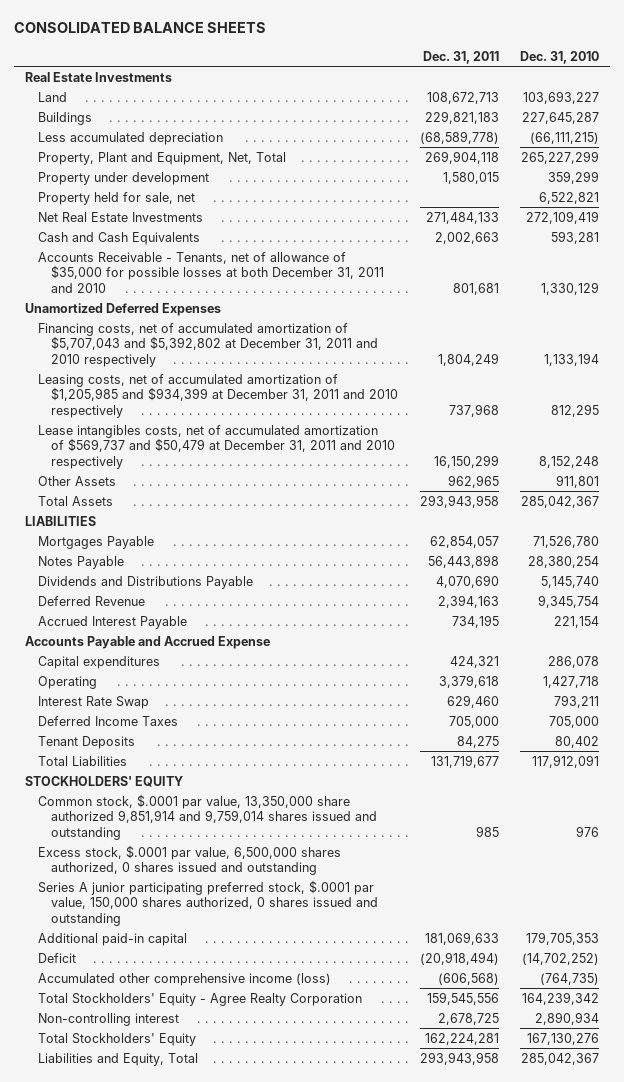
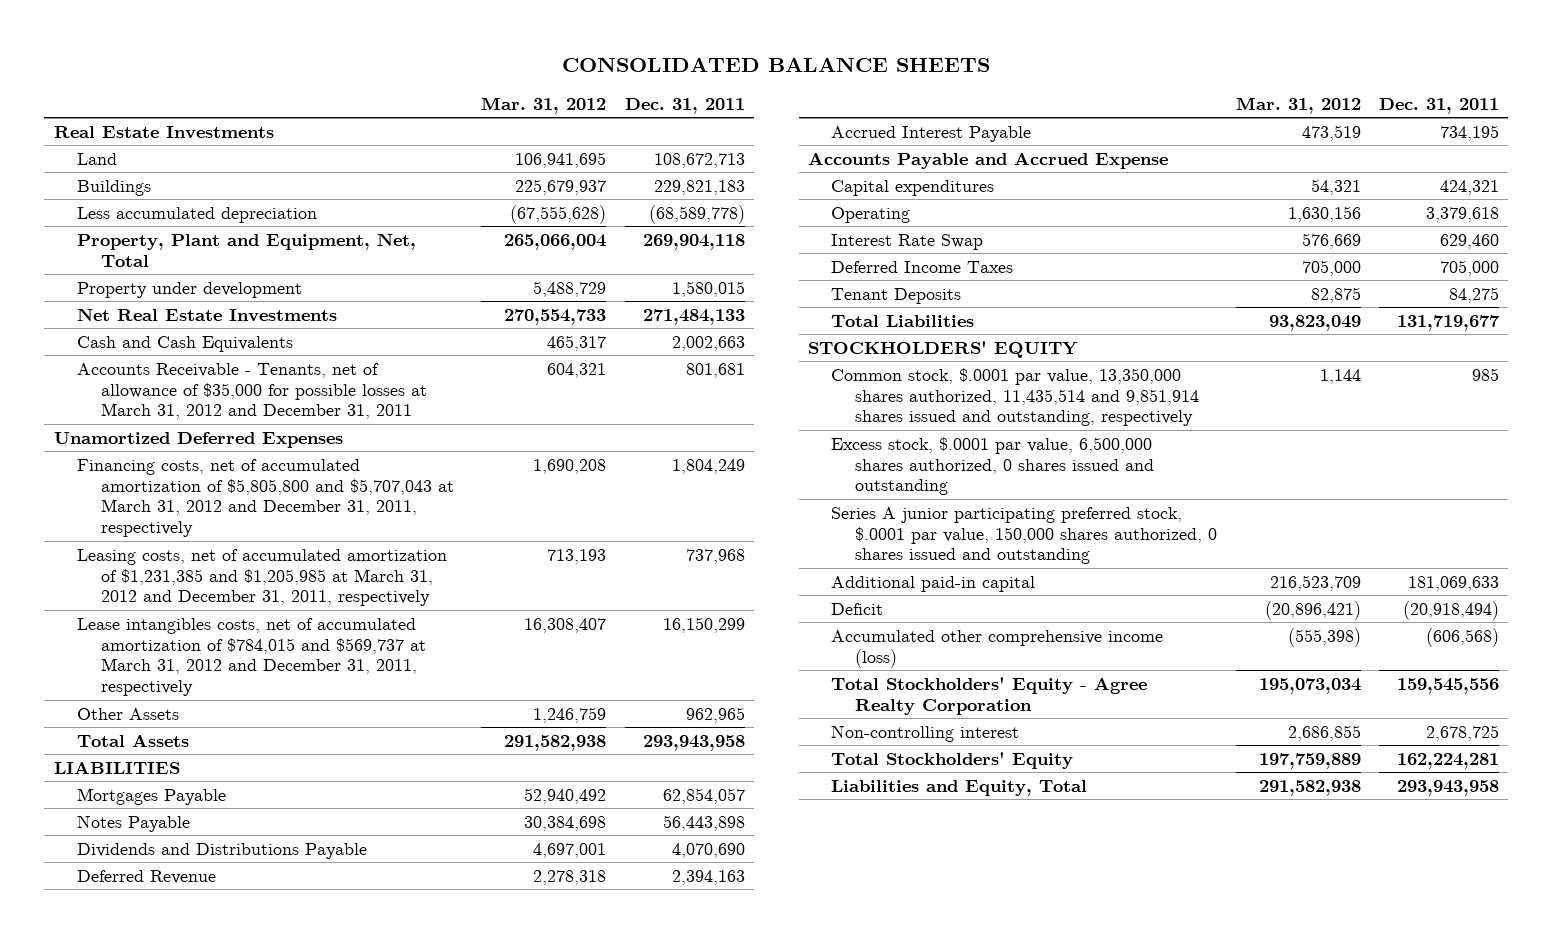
[520,50,600,64] Dec. 31, 2010 -> none
none -> [481,96,607,114] Mar. 31, 2012
[37,191,195,205] Property held for sale, net -> none
[37,251,385,293] Accounts Receivable - Tenants, net of allowance of $35,000 for possible losses at both December 31, 2011 and 2010 -> [77,362,428,420] Accounts Receivable - Tenants, net of allowance of $35,000 for possible losses at March 31, 2012 and December 31, 2011
[37,322,379,367] Financing costs, net of accumulated amortization of $5,707,043 and $5,392,802 at December 31, 2011 and 2010 respectively -> [77,458,455,538] Financing costs, net of accumulated amortization of $5,805,800 and $5,707,043 at March 31, 2012 and December 31, 2011, respectively
[37,373,399,418] Leasing costs, net of accumulated amortization of $1,205,985 and $934,399 at December 31, 2011 and 2010 respectively -> [77,548,448,607] Leasing costs, net of accumulated amortization of $1,231,385 and $1,205,985 at March 31, 2012 and December 31, 2011, respectively
[37,424,396,469] Lease intangibles costs, net of accumulated amortization of $569,737 and $50,479 at December 31, 2011 and 2010 respectively -> [77,617,427,697] Lease intangibles costs, net of accumulated amortization of $784,015 and $569,737 at March 31, 2012 and December 31, 2011, respectively
[37,793,378,840] Common stock, $.0001 par value, 13,350,000 share authorized 9,851,914 and 9,759,014 shares issued and outstanding -> [831,367,1200,427] Common stock, $.0001 par value, 13,350,000 shares authorized, 11,435,514 and 9,851,914 shares issued and outstanding, respectively

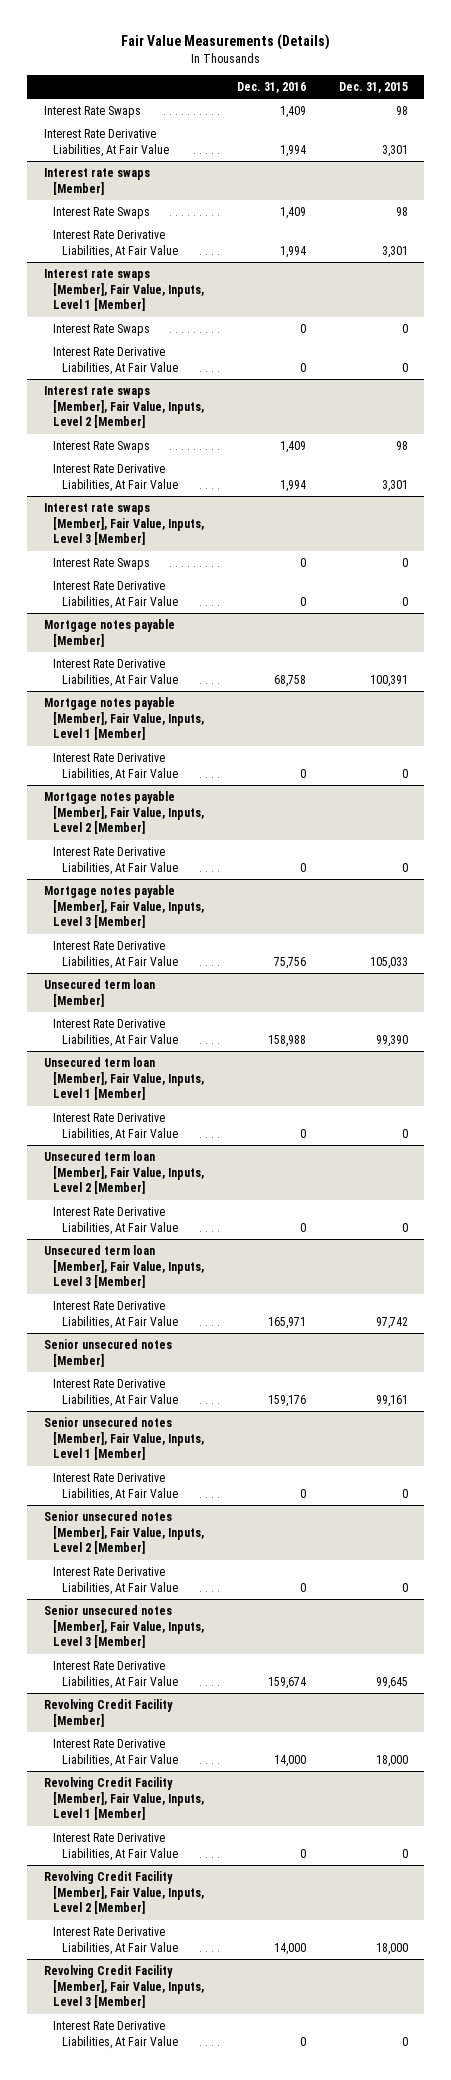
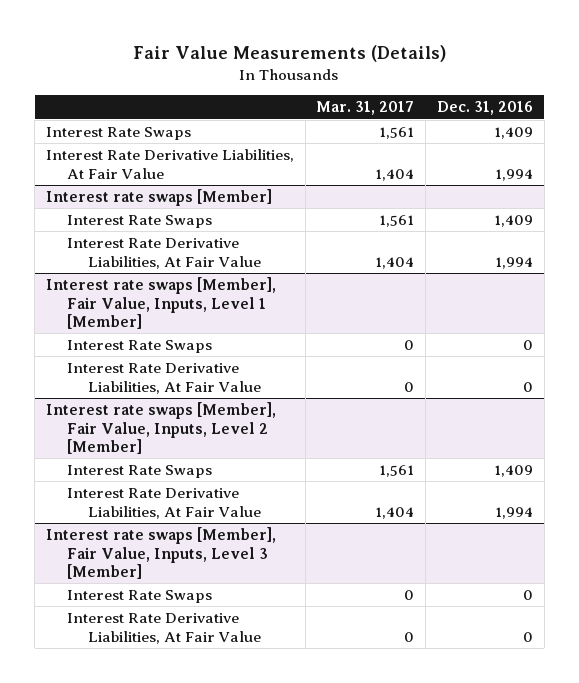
[338,82,408,94] Dec. 31, 2015 -> none
none -> [316,101,415,116] Mar. 31, 2017
[43,618,175,647] Mortgage notes payable [Member] -> none
[52,658,178,687] Interest Rate Derivative Liabilities, At Fair Value -> none
[43,696,204,741] Mortgage notes payable [Member], Fair Value, Inputs, Level 1 [Member] -> none
[52,752,178,781] Interest Rate Derivative Liabilities, At Fair Value -> none
[43,790,204,835] Mortgage notes payable [Member], Fair Value, Inputs, Level 2 [Member] -> none
[52,846,178,875] Interest Rate Derivative Liabilities, At Fair Value -> none
[43,884,204,929] Mortgage notes payable [Member], Fair Value, Inputs, Level 3 [Member] -> none
[52,940,178,969] Interest Rate Derivative Liabilities, At Fair Value -> none
[43,978,155,1007] Unsecured term loan [Member] -> none
[52,1018,178,1047] Interest Rate Derivative Liabilities, At Fair Value -> none
[43,1056,204,1101] Unsecured term loan [Member], Fair Value, Inputs, Level 1 [Member] -> none
[52,1112,178,1141] Interest Rate Derivative Liabilities, At Fair Value -> none
[43,1150,204,1195] Unsecured term loan [Member], Fair Value, Inputs, Level 2 [Member] -> none
[52,1206,178,1235] Interest Rate Derivative Liabilities, At Fair Value -> none
[43,1244,204,1289] Unsecured term loan [Member], Fair Value, Inputs, Level 3 [Member] -> none
[52,1300,178,1329] Interest Rate Derivative Liabilities, At Fair Value -> none
[43,1338,172,1367] Senior unsecured notes [Member] -> none
[52,1378,178,1407] Interest Rate Derivative Liabilities, At Fair Value -> none
[43,1416,204,1461] Senior unsecured notes [Member], Fair Value, Inputs, Level 1 [Member] -> none
[52,1472,178,1501] Interest Rate Derivative Liabilities, At Fair Value -> none
[43,1510,204,1555] Senior unsecured notes [Member], Fair Value, Inputs, Level 2 [Member] -> none
[52,1566,178,1595] Interest Rate Derivative Liabilities, At Fair Value -> none
[43,1604,204,1649] Senior unsecured notes [Member], Fair Value, Inputs, Level 3 [Member] -> none
[52,1660,178,1689] Interest Rate Derivative Liabilities, At Fair Value -> none
[43,1698,173,1727] Revolving Credit Facility [Member] -> none
[52,1738,178,1767] Interest Rate Derivative Liabilities, At Fair Value -> none
[43,1776,204,1821] Revolving Credit Facility [Member], Fair Value, Inputs, Level 1 [Member] -> none
[52,1832,178,1861] Interest Rate Derivative Liabilities, At Fair Value -> none
[43,1870,204,1915] Revolving Credit Facility [Member], Fair Value, Inputs, Level 2 [Member] -> none
[52,1926,178,1955] Interest Rate Derivative Liabilities, At Fair Value -> none
[43,1964,204,2009] Revolving Credit Facility [Member], Fair Value, Inputs, Level 3 [Member] -> none
[52,2020,178,2049] Interest Rate Derivative Liabilities, At Fair Value -> none

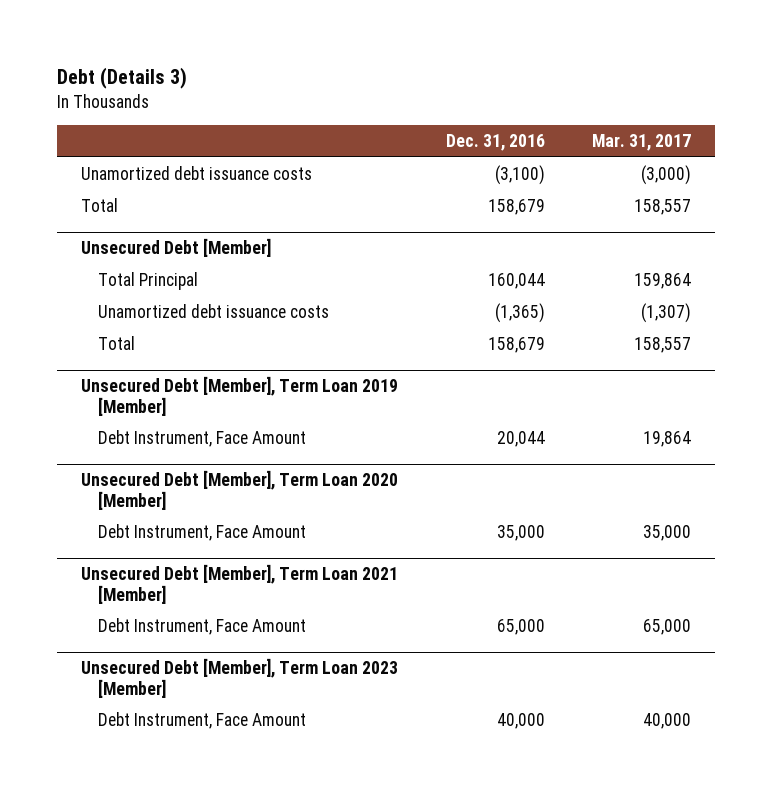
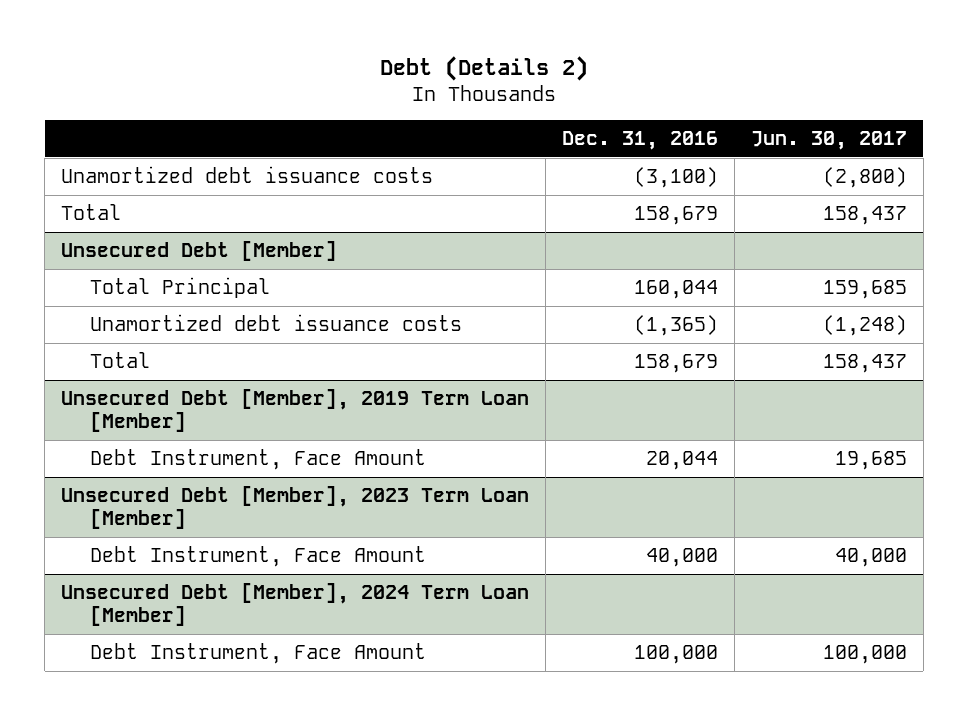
[57,67,188,90] Debt (Details 3) -> [380,55,589,81] Debt (Details 2)
[592,134,692,152] Mar. 31, 2017 -> none
none -> [750,131,907,151] Jun. 30, 2017
[80,376,398,416] Unsecured Debt [Member], Term Loan 2019 [Member] -> [61,389,530,433] Unsecured Debt [Member], 2019 Term Loan [Member]
[80,470,398,510] Unsecured Debt [Member], Term Loan 2020 [Member] -> none
[98,523,307,541] Debt Instrument, Face Amount -> none
[80,564,398,604] Unsecured Debt [Member], Term Loan 2021 [Member] -> none
[98,617,307,635] Debt Instrument, Face Amount -> none
[80,658,398,698] Unsecured Debt [Member], Term Loan 2023 [Member] -> [61,486,530,530] Unsecured Debt [Member], 2023 Term Loan [Member]
none -> [61,583,530,627] Unsecured Debt [Member], 2024 Term Loan [Member]
none -> [89,643,426,665] Debt Instrument, Face Amount

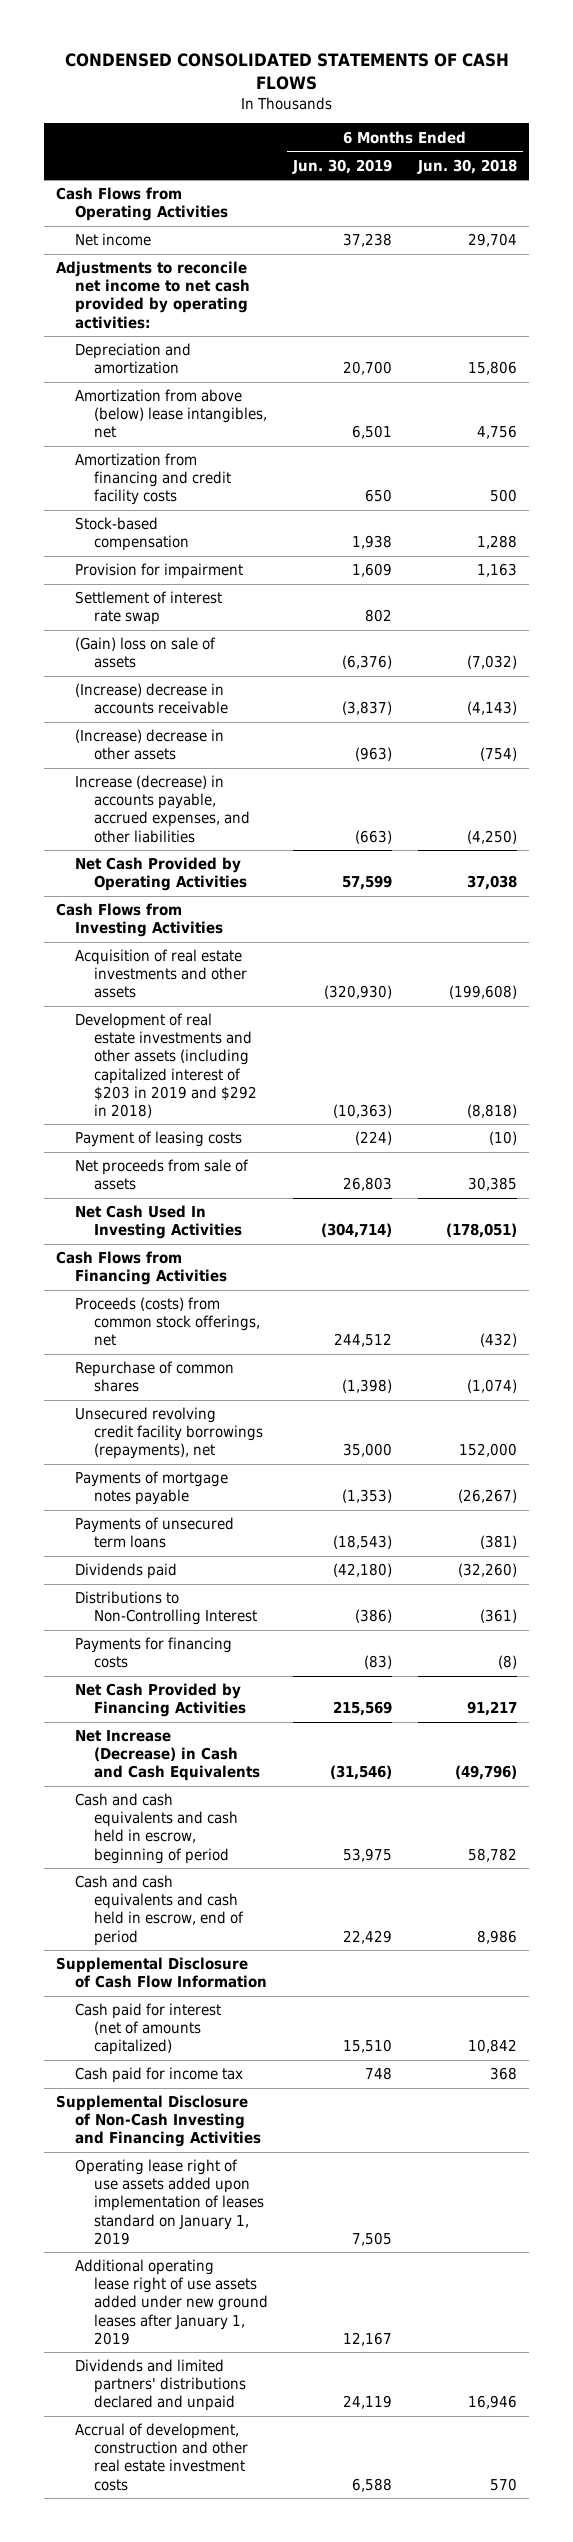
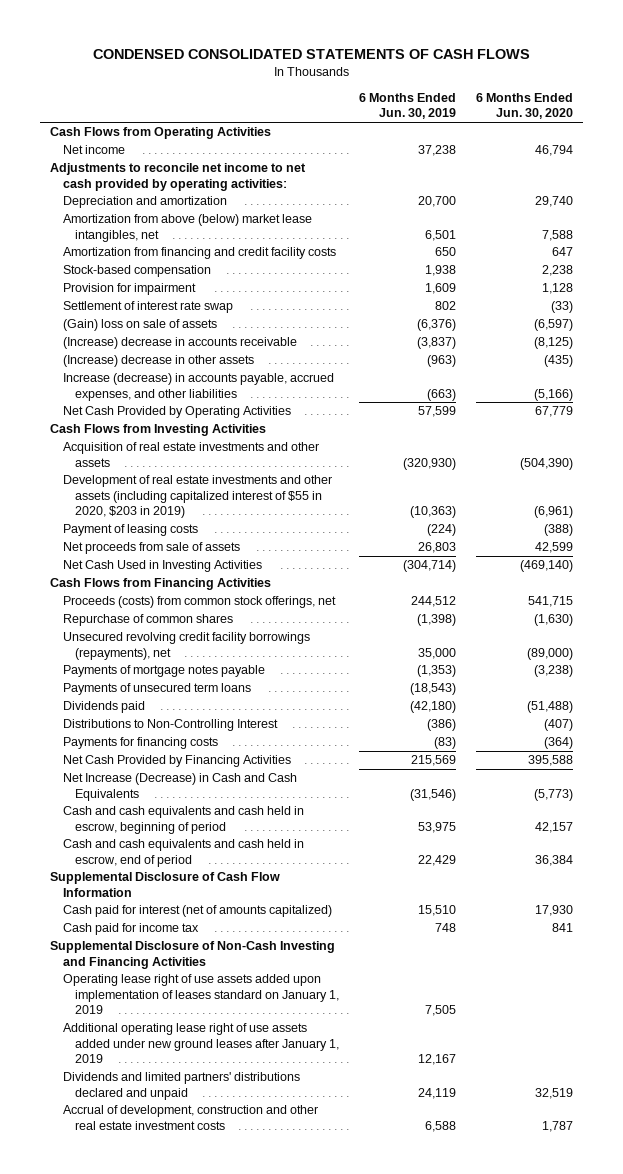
[416,158,517,174] Jun. 30, 2018 -> none
none -> [476,93,574,120] 6 Months Ended Jun. 30, 2020
[75,389,267,439] Amortization from above (below) lease intangibles, net -> [62,214,312,242] Amortization from above (below) market lease intangibles, net
[75,1013,257,1118] Development of real estate investments and other assets (including capitalized interest of $203 in 2019 and $292 in 2018) -> [62,475,332,518] Development of real estate investments and other assets (including capitalized interest of $55 in 2020, $203 in 2019)
[75,1205,242,1240] Net Cash Used In Investing Activities -> [62,560,262,573] Net Cash Used in Investing Activities

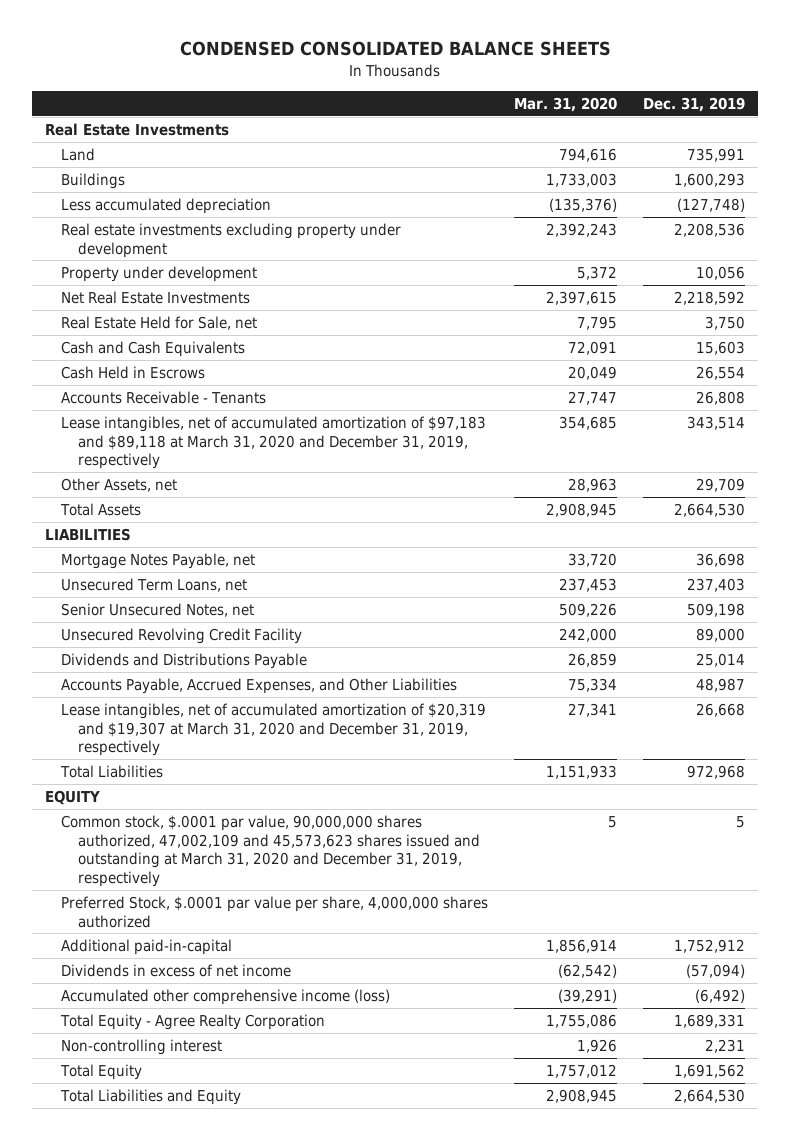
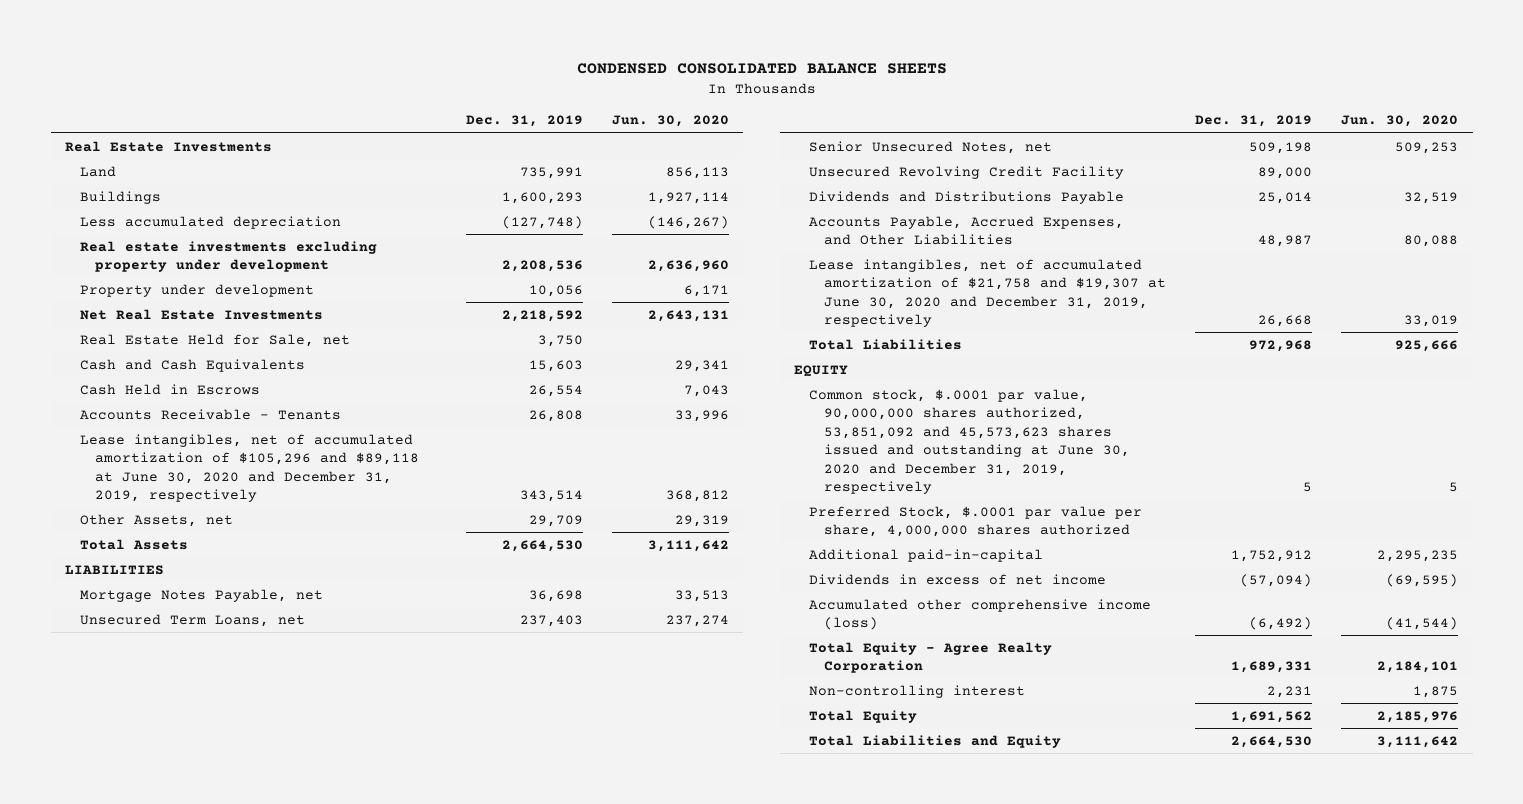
[514,96,618,112] Mar. 31, 2020 -> none
none -> [611,115,729,128] Jun. 30, 2020
[61,415,487,470] Lease intangibles, net of accumulated amortization of $97,183 and $89,118 at March 31, 2020 and December 31, 2019, respectively -> [80,433,419,503] Lease intangibles, net of accumulated amortization of $105,296 and $89,118 at June 30, 2020 and December 31, 2019, respectively
[61,702,487,757] Lease intangibles, net of accumulated amortization of $20,319 and $19,307 at March 31, 2020 and December 31, 2019, respectively -> [809,258,1166,328] Lease intangibles, net of accumulated amortization of $21,758 and $19,307 at June 30, 2020 and December 31, 2019, respectively
[61,814,481,888] Common stock, $.0001 par value, 90,000,000 shares authorized, 47,002,109 and 45,573,623 shares issued and outstanding at March 31, 2020 and December 31, 2019, respectively -> [809,388,1130,495] Common stock, $.0001 par value, 90,000,000 shares authorized, 53,851,092 and 45,573,623 shares issued and outstanding at June 30, 2020 and December 31, 2019, respectively

